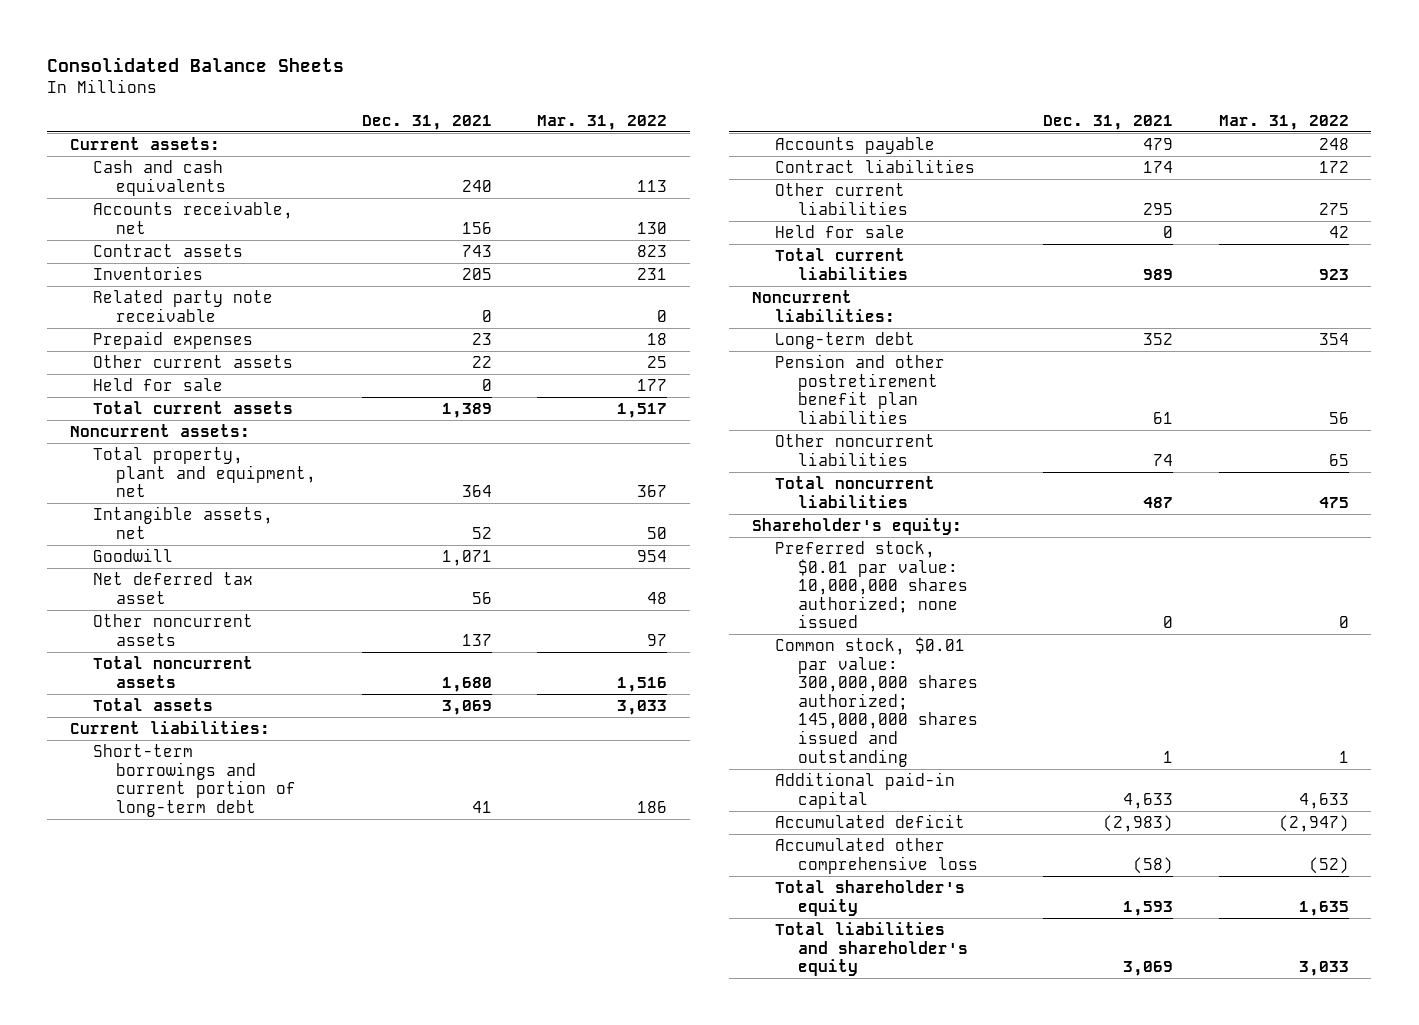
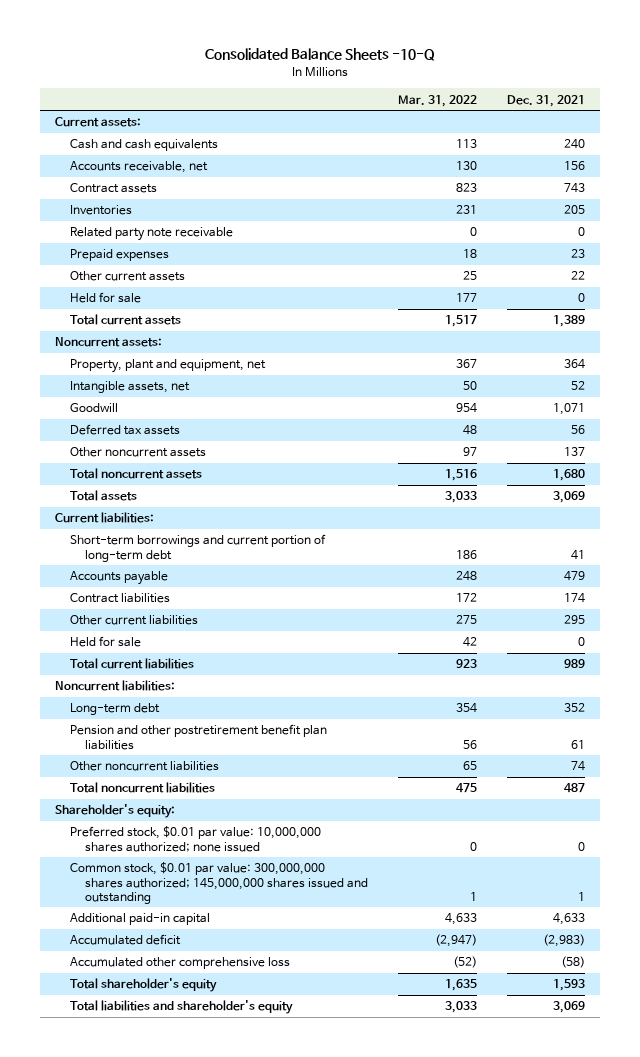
[47,56,345,72] Consolidated Balance Sheets -> [205,48,436,62] Consolidated Balance Sheets -10-Q
[93,447,317,498] Total property, plant and equipment, net -> [70,359,267,374] Property, plant and equipment, net
[93,572,254,604] Net deferred tax asset -> [70,424,181,436] Deferred tax assets

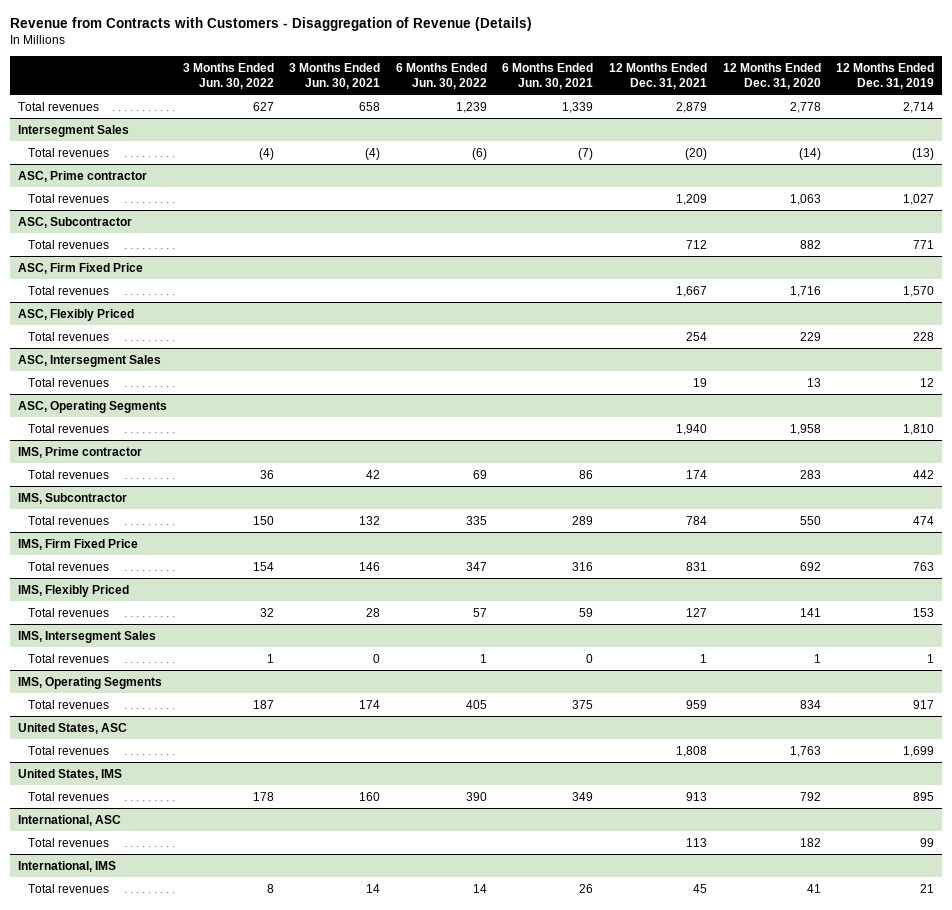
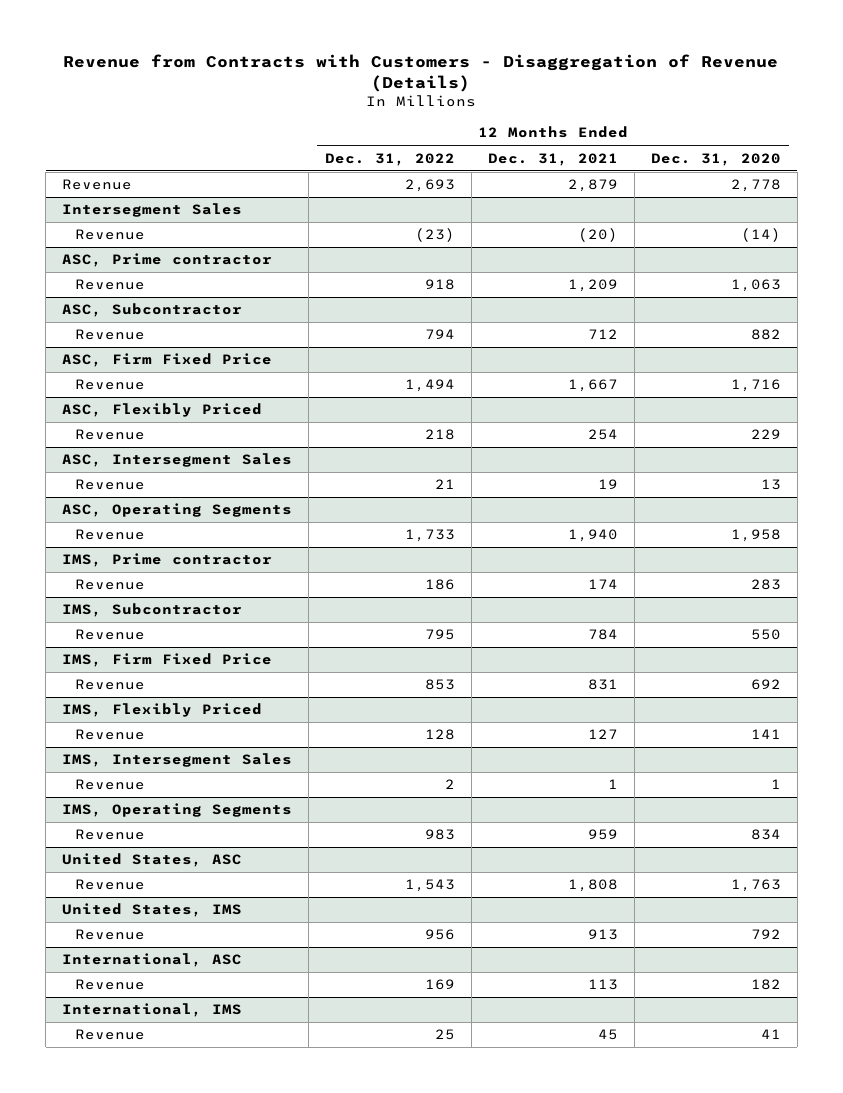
[182,62,274,89] 3 Months Ended Jun. 30, 2022 -> none
[289,62,381,89] 3 Months Ended Jun. 30, 2021 -> none
[395,62,487,89] 6 Months Ended Jun. 30, 2022 -> none
[502,62,594,89] 6 Months Ended Jun. 30, 2021 -> none
[836,62,935,89] 12 Months Ended Dec. 31, 2019 -> none
none -> [325,152,456,166] Dec. 31, 2022
[17,101,99,111] Total revenues -> [62,179,133,191] Revenue
[28,147,110,157] Total revenues -> [75,229,146,241] Revenue
[28,193,110,203] Total revenues -> [75,279,146,291] Revenue
[28,239,110,249] Total revenues -> [75,329,146,341] Revenue
[28,285,110,295] Total revenues -> [75,379,146,391] Revenue
[28,331,110,341] Total revenues -> [75,429,146,441] Revenue
[28,377,110,387] Total revenues -> [75,479,146,491] Revenue
[28,423,110,433] Total revenues -> [75,529,146,541] Revenue
[28,469,110,479] Total revenues -> [75,579,146,591] Revenue
[28,515,110,525] Total revenues -> [75,629,146,641] Revenue
[28,561,110,571] Total revenues -> [75,679,146,691] Revenue
[28,607,110,617] Total revenues -> [75,729,146,741] Revenue
[28,653,110,663] Total revenues -> [75,779,146,791] Revenue
[28,699,110,709] Total revenues -> [75,829,146,841] Revenue
[28,745,110,755] Total revenues -> [75,879,146,891] Revenue
[28,791,110,801] Total revenues -> [75,929,146,941] Revenue
[28,837,110,847] Total revenues -> [75,979,146,991] Revenue
[28,883,110,893] Total revenues -> [75,1029,146,1041] Revenue

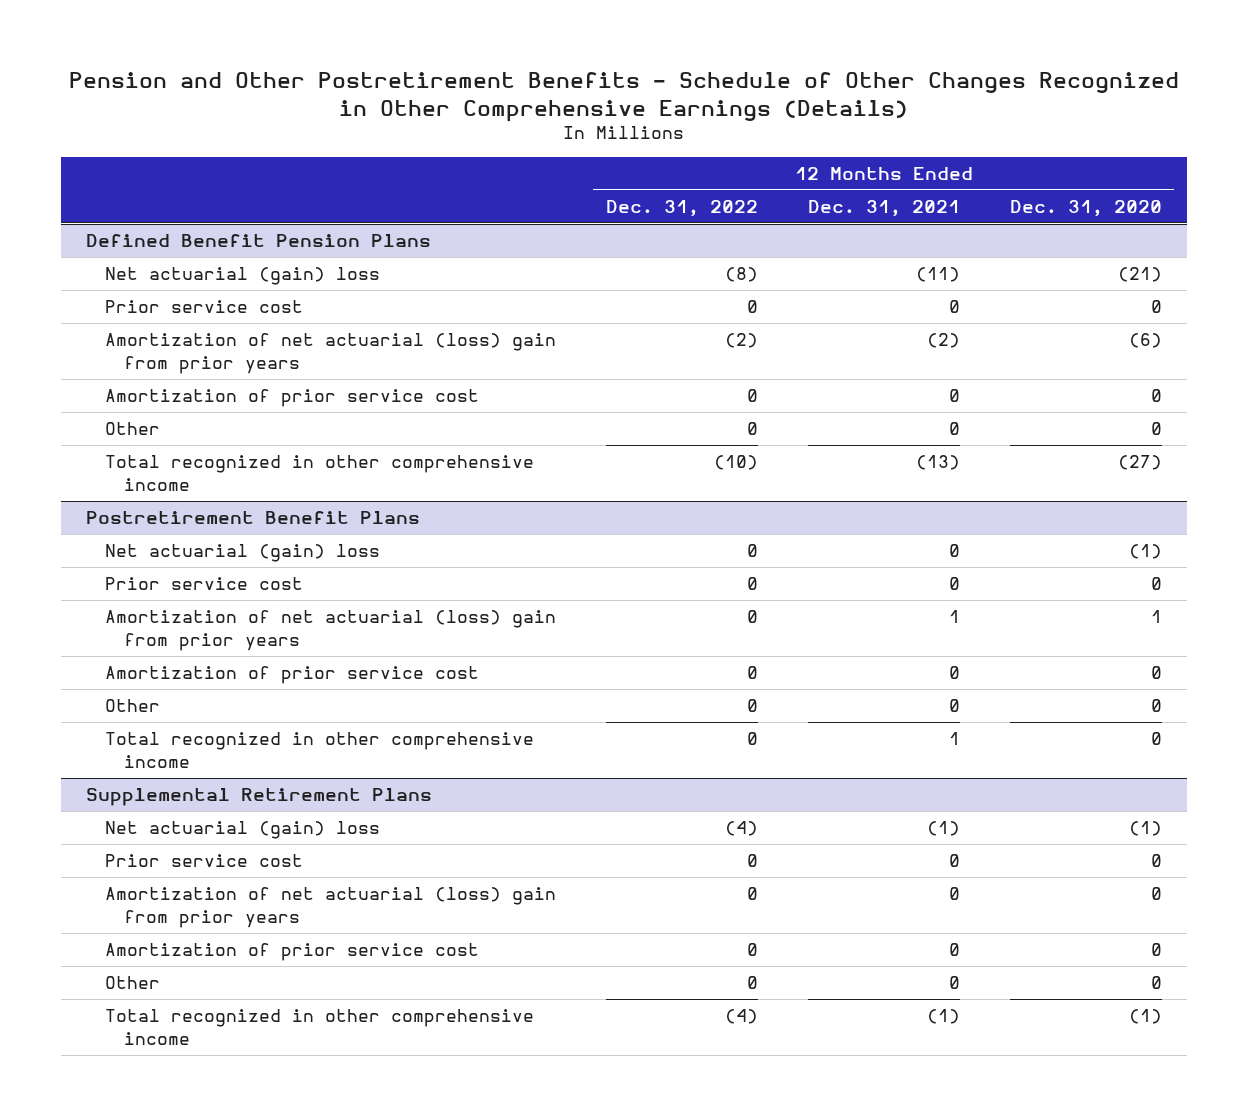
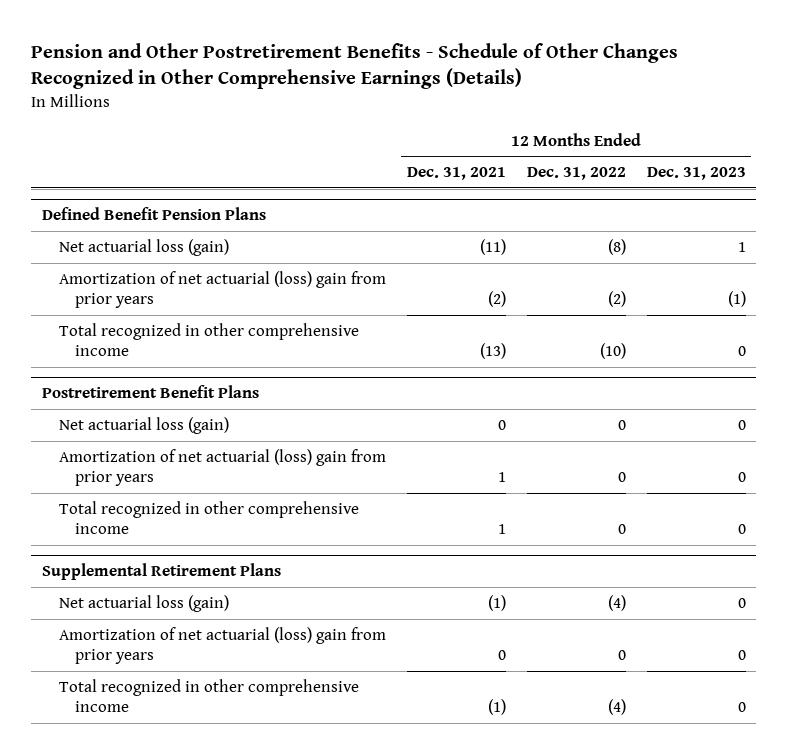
[1009,200,1162,218] Dec. 31, 2020 -> none
none -> [646,167,746,181] Dec. 31, 2023
[105,300,304,314] Prior service cost -> none
[105,267,381,286] Net actuarial (gain) loss -> [58,239,229,257] Net actuarial loss (gain)
[105,389,480,408] Amortization of prior service cost -> none
[105,422,161,436] Other -> none
[105,577,304,591] Prior service cost -> none
[105,544,381,563] Net actuarial (gain) loss -> [58,417,229,435] Net actuarial loss (gain)
[105,666,480,685] Amortization of prior service cost -> none
[105,699,161,713] Other -> none
[105,854,304,868] Prior service cost -> none
[105,821,381,840] Net actuarial (gain) loss -> [58,595,229,613] Net actuarial loss (gain)
[105,943,480,962] Amortization of prior service cost -> none
[105,976,161,990] Other -> none

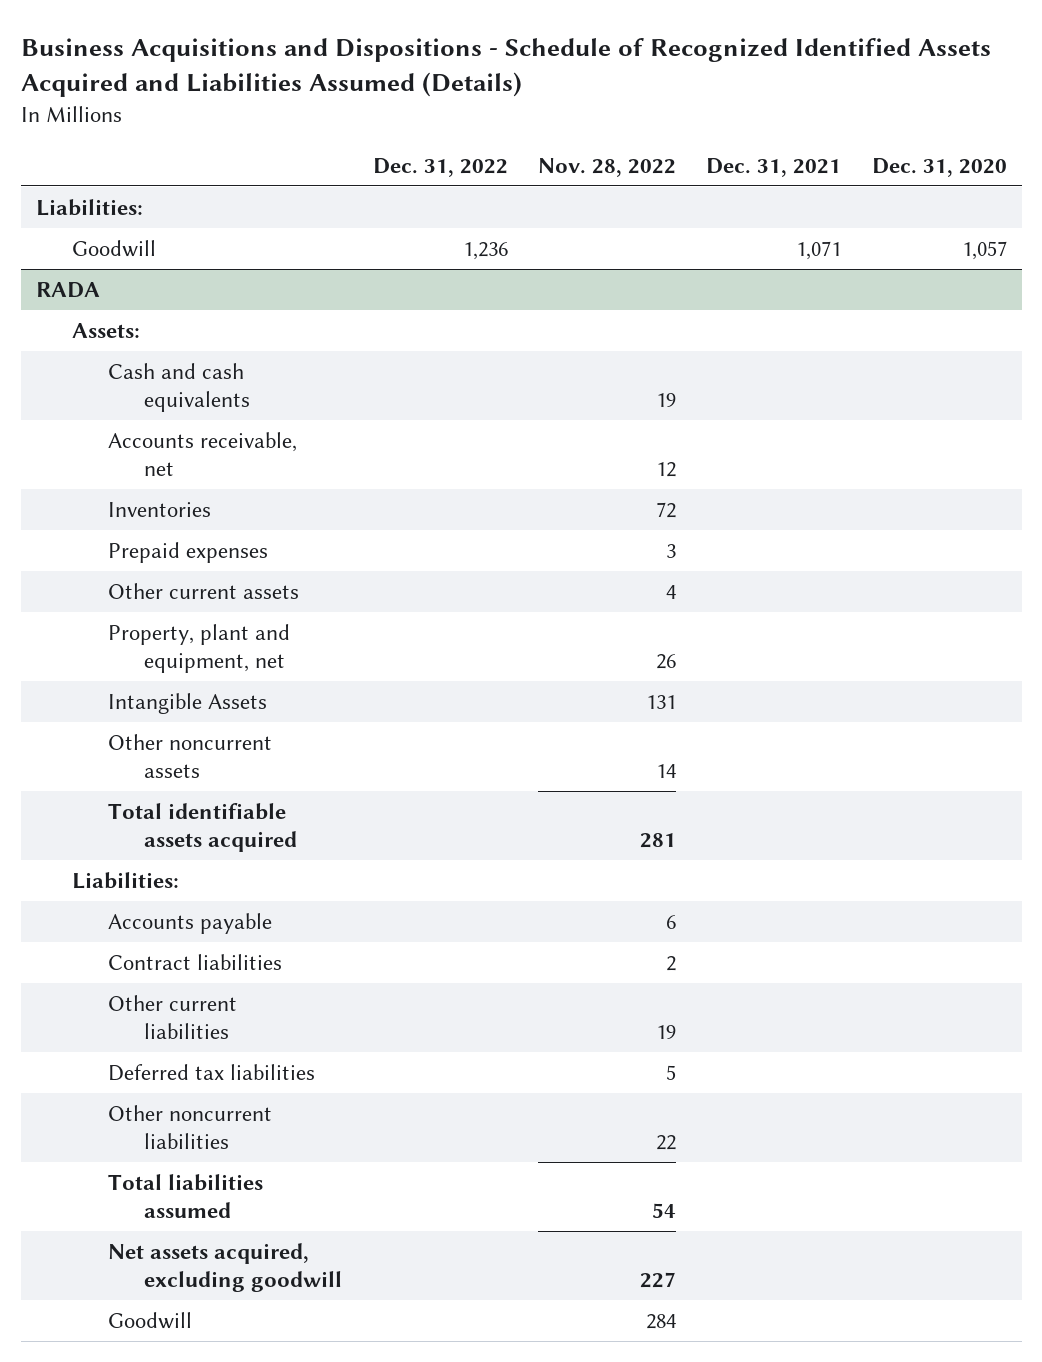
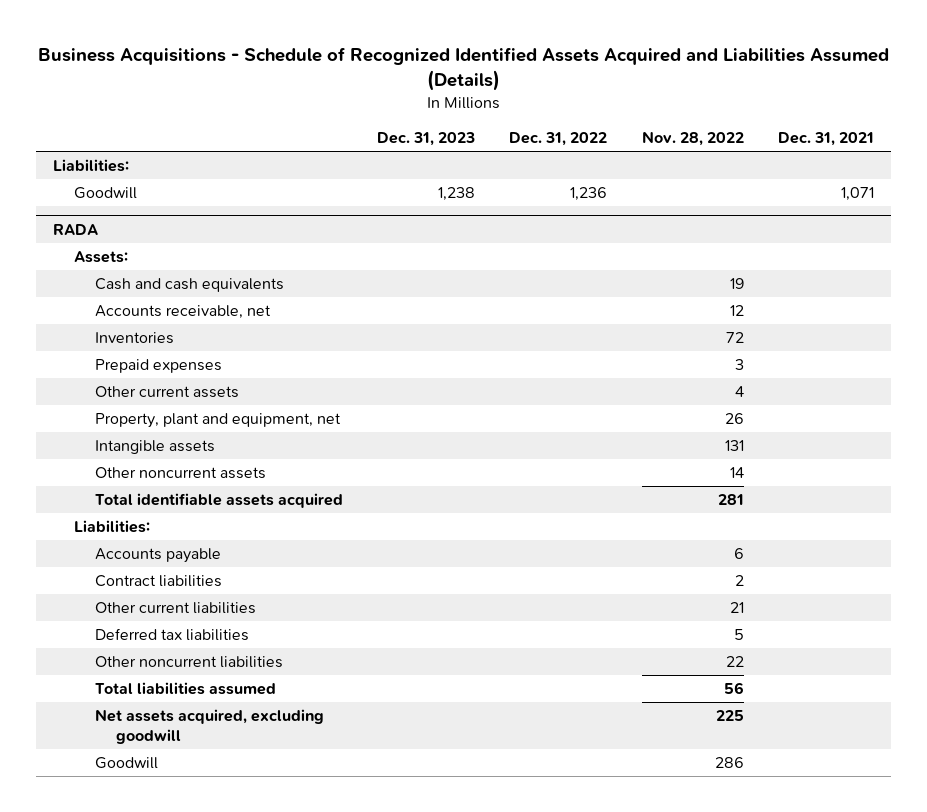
[20,37,991,98] Business Acquisitions and Dispositions - Schedule of Recognized Identified Assets Acquired and Liabilities Assumed (Details) -> [37,47,889,92] Business Acquisitions - Schedule of Recognized Identified Assets Acquired and Liabilities Assumed (Details)
[871,157,1007,177] Dec. 31, 2020 -> none
none -> [377,132,476,147] Dec. 31, 2023
[108,692,268,714] Intangible Assets -> [94,440,215,455] Intangible assets
[656,1024,677,1039] 19 -> [729,602,744,614] 21
[652,1202,677,1218] 54 -> [723,682,744,695] 56
[640,1271,677,1288] 227 -> [715,710,744,722] 225
[646,1313,677,1329] 284 -> [714,757,744,769] 286

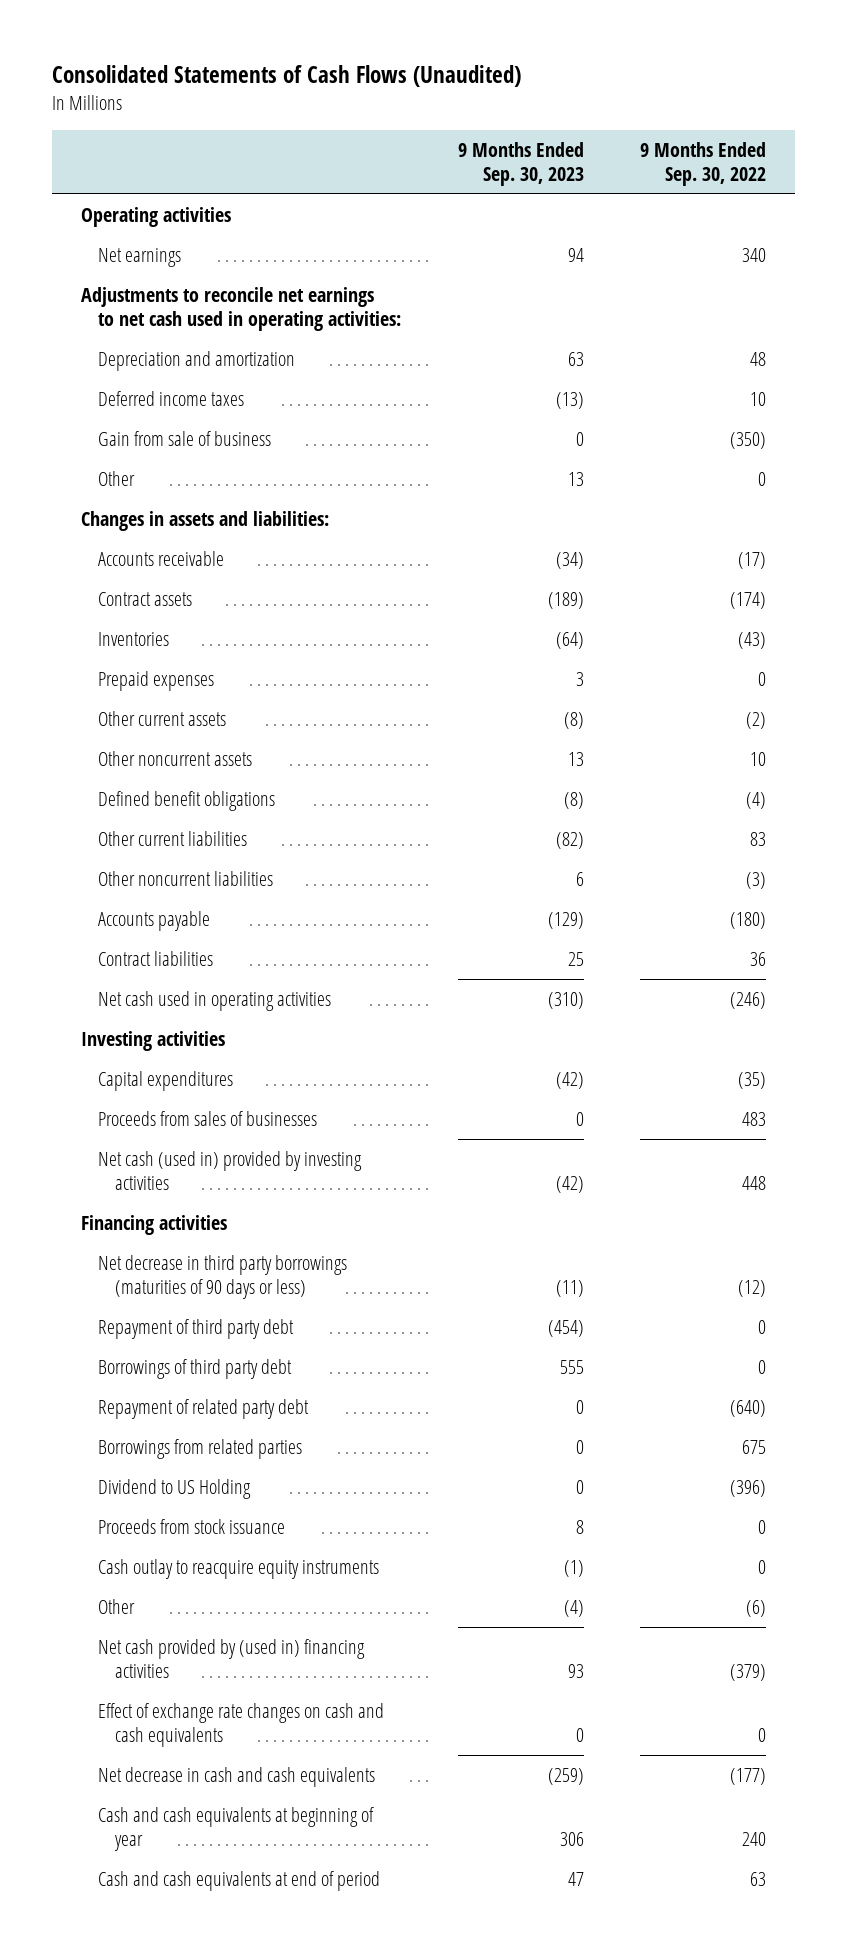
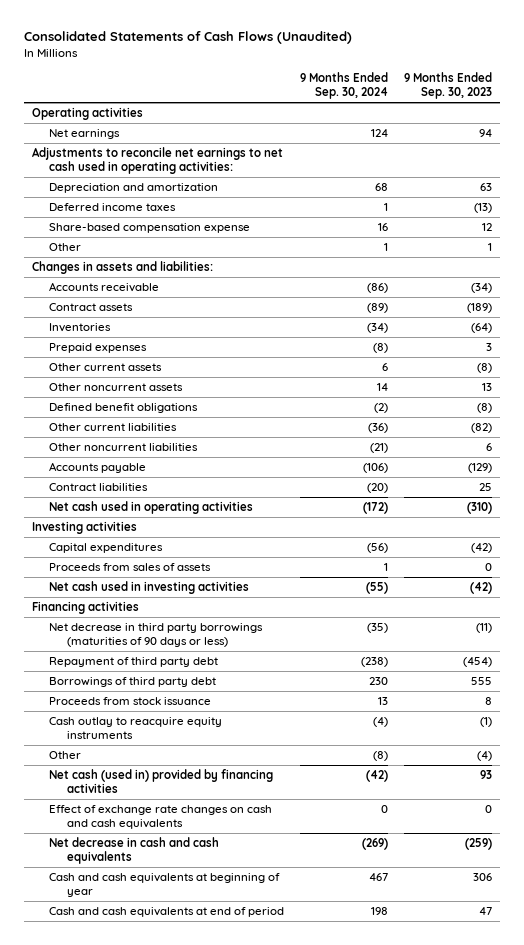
[640,141,767,186] 9 Months Ended Sep. 30, 2022 -> none
none -> [300,72,389,100] 9 Months Ended Sep. 30, 2024
[97,430,271,446] Gain from sale of business -> none
none -> [49,222,251,233] Share-based compensation expense
[567,471,584,486] 13 -> [487,242,492,251] 1
[97,1110,317,1126] Proceeds from sales of businesses -> [49,562,212,571] Proceeds from sales of assets
[97,1150,362,1190] Net cash (used in) provided by investing activities -> [49,580,250,594] Net cash used in investing activities
[97,1398,309,1419] Repayment of related party debt -> none
[97,1438,302,1459] Borrowings from related parties -> none
[97,1478,251,1499] Dividend to US Holding -> none
[97,1638,365,1678] Net cash provided by (used in) financing activities -> [49,768,274,794] Net cash (used in) provided by financing activities

